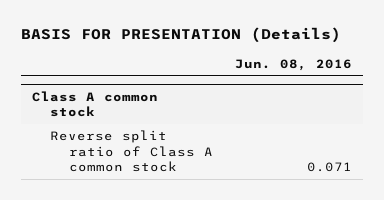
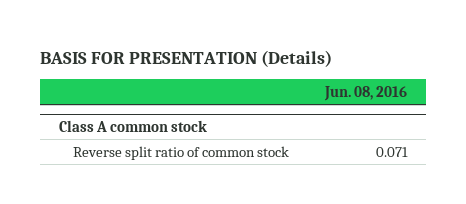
[50,130,213,173] Reverse split ratio of Class A common stock -> [73,145,290,160] Reverse split ratio of common stock

